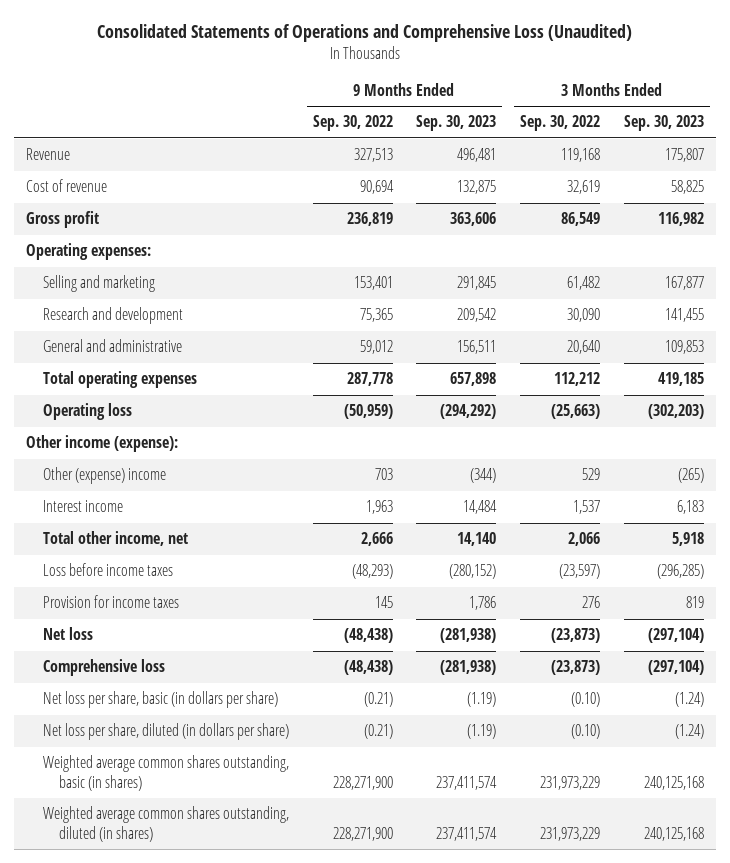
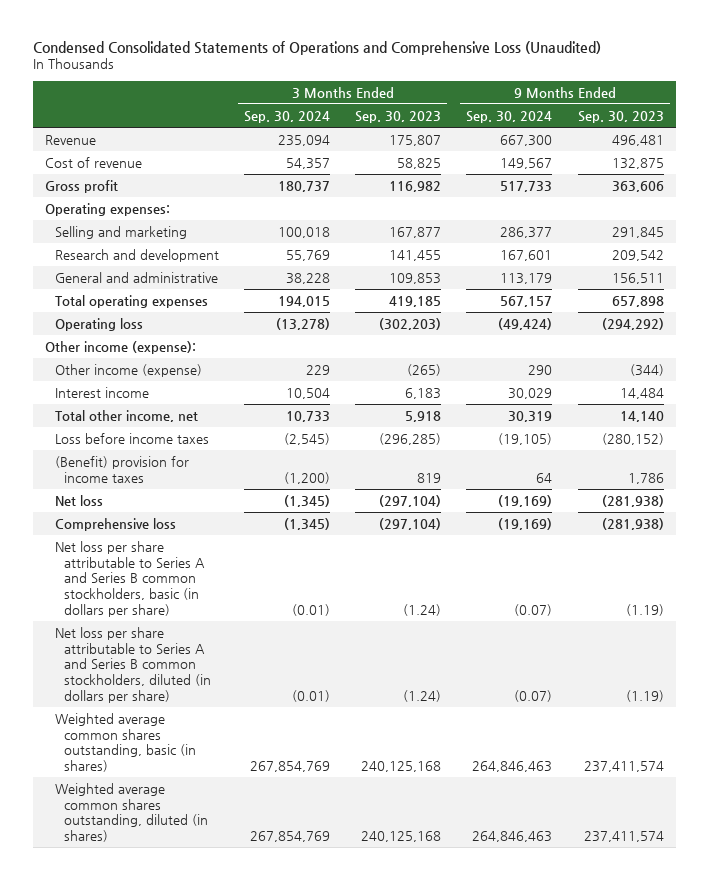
[97,24,633,43] Consolidated Statements of Operations and Comprehensive Loss (Unaudited) -> [32,40,601,55] Condensed Consolidated Statements of Operations and Comprehensive Loss (Unaudited)
[312,115,393,132] Sep. 30, 2022 -> none
[520,115,601,132] Sep. 30, 2022 -> none
none -> [243,110,330,123] Sep. 30, 2024
none -> [466,110,553,123] Sep. 30, 2024
[42,467,166,485] Other (expense) income -> [54,363,202,377] Other income (expense)
[42,595,179,609] Provision for income taxes -> [54,455,189,483] (Benefit) provision for income taxes
[42,691,278,709] Net loss per share, basic (in dollars per share) -> [54,540,205,617] Net loss per share attributable to Series A and Series B common stockholders, basic (in dollars per share)
[42,723,289,741] Net loss per share, diluted (in dollars per share) -> [54,626,211,703] Net loss per share attributable to Series A and Series B common stockholders, diluted (in dollars per share)

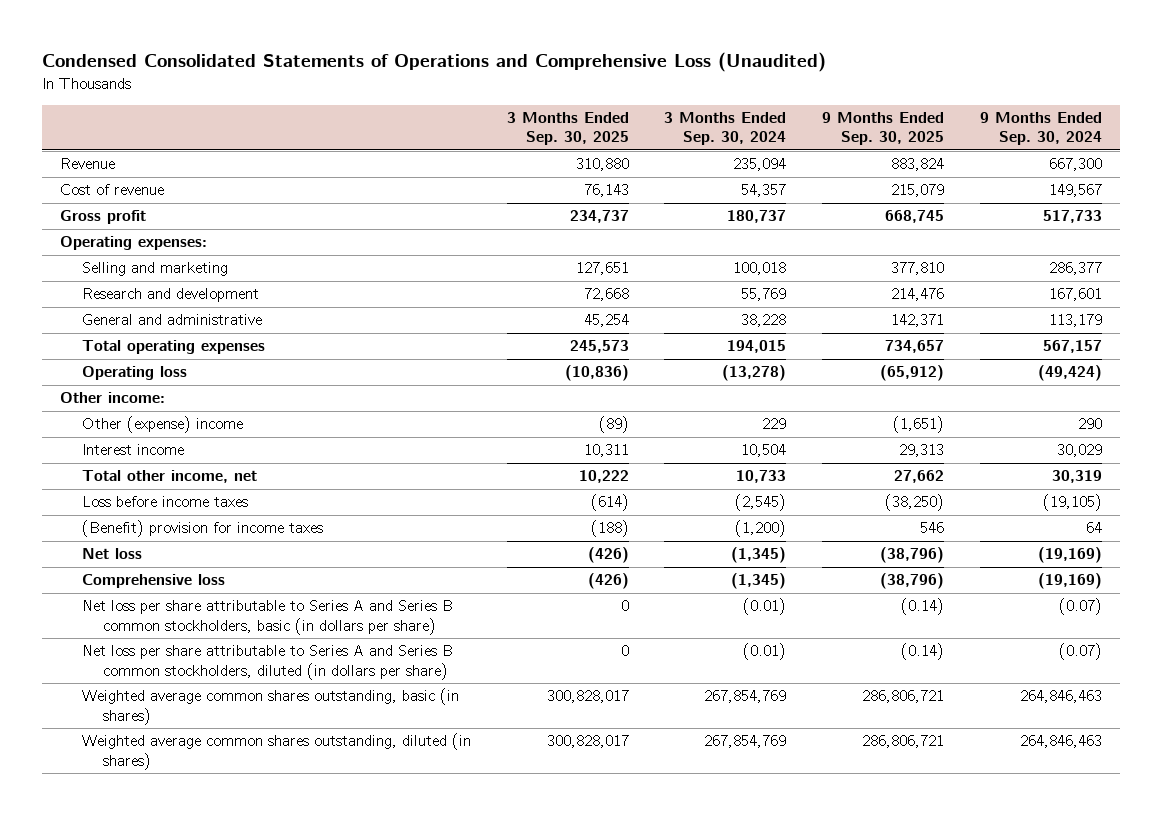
[355,110,442,123] Sep. 30, 2023 -> none
[577,110,664,123] Sep. 30, 2023 -> none
none -> [506,112,629,146] 3 Months Ended Sep. 30, 2025
none -> [822,112,945,146] 9 Months Ended Sep. 30, 2025
[45,340,197,354] Other income (expense): -> [60,392,166,404] Other income:
[54,363,202,377] Other income (expense) -> [81,416,243,434] Other (expense) income

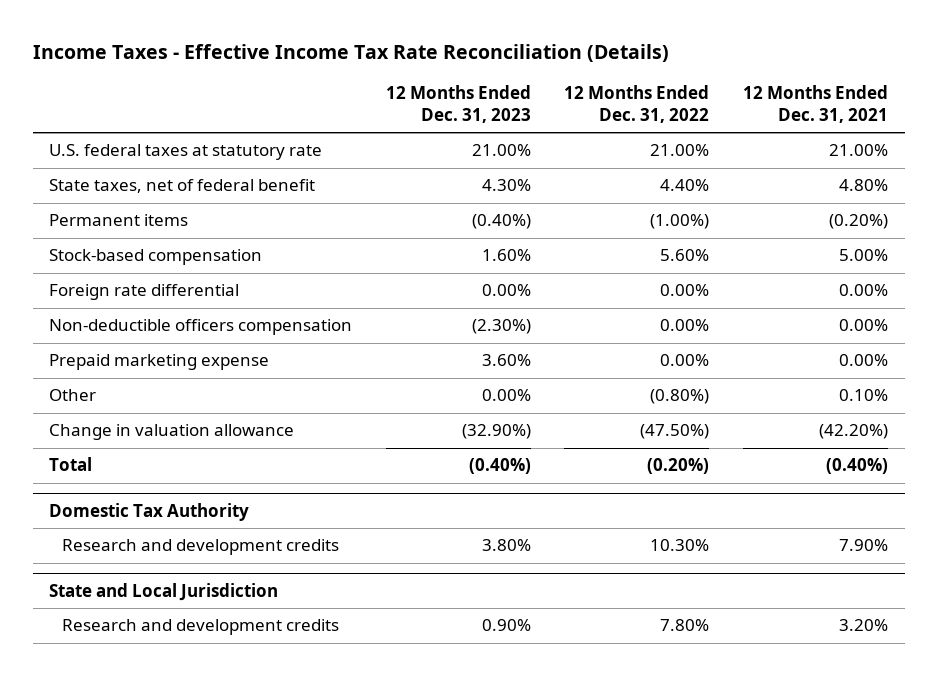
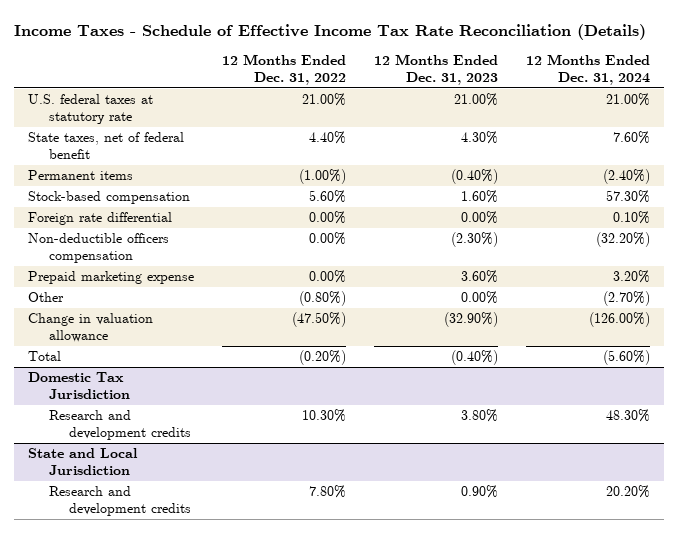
[32,43,669,62] Income Taxes - Effective Income Tax Rate Reconciliation (Details) -> [14,24,647,41] Income Taxes - Schedule of Effective Income Tax Rate Reconciliation (Details)
[742,85,888,123] 12 Months Ended Dec. 31, 2021 -> none
none -> [525,54,650,86] 12 Months Ended Dec. 31, 2024
[49,503,250,522] Domestic Tax Authority -> [28,372,130,400] Domestic Tax Jurisdiction

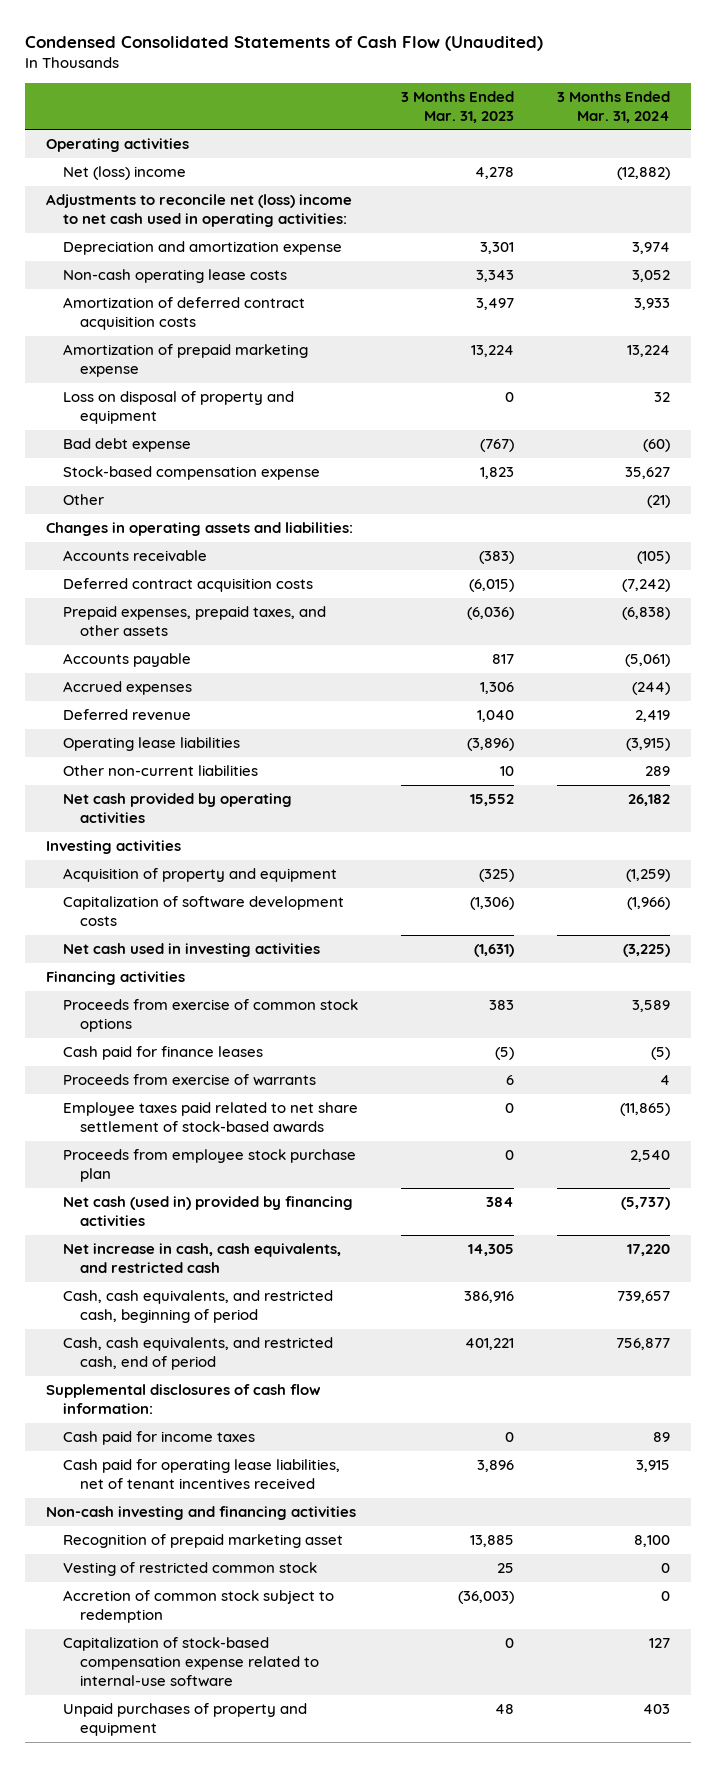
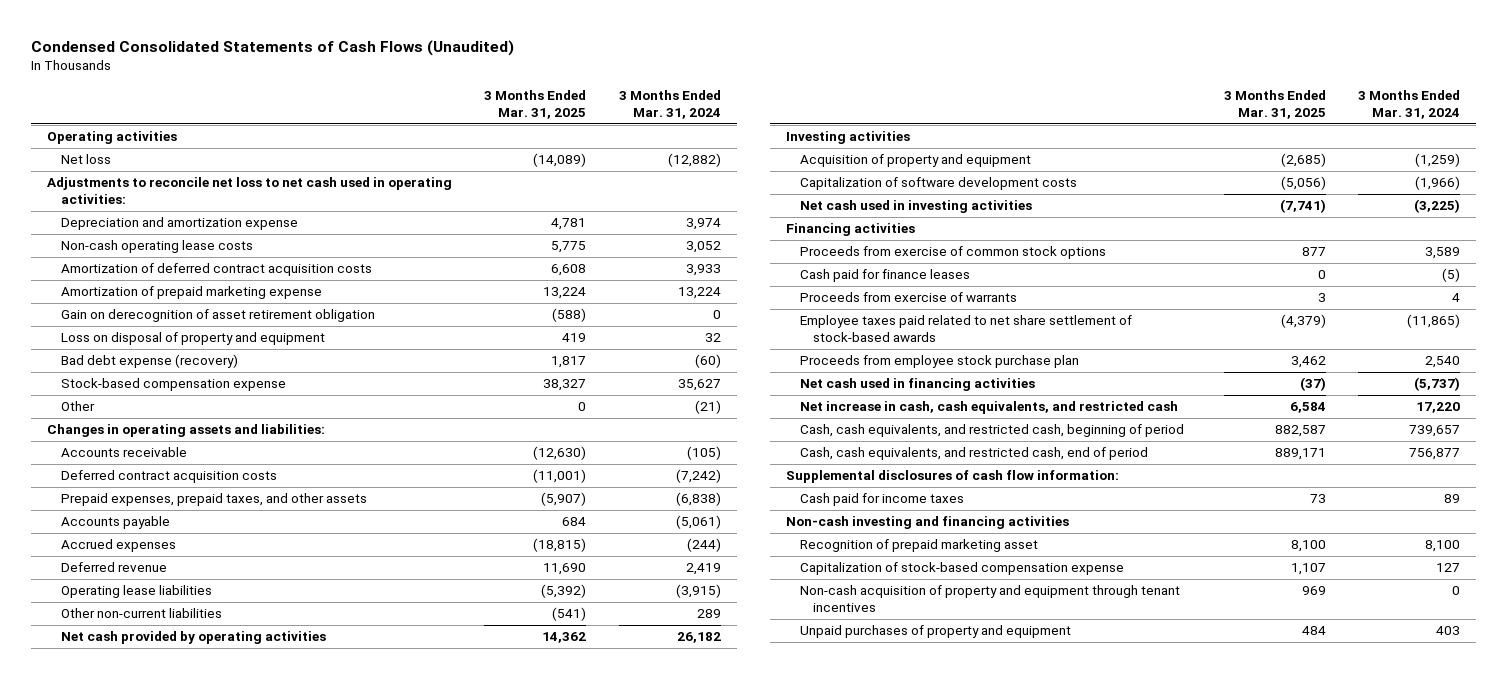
[24,35,543,51] Condensed Consolidated Statements of Cash Flow (Unaudited) -> [31,39,515,56] Condensed Consolidated Statements of Cash Flows (Unaudited)
[400,90,514,123] 3 Months Ended Mar. 31, 2023 -> none
none -> [484,89,587,119] 3 Months Ended Mar. 31, 2025
[63,166,187,181] Net (loss) income -> [60,154,111,165] Net loss
[46,194,353,228] Adjustments to reconcile net (loss) income to net cash used in operating activities: -> [47,177,453,205] Adjustments to reconcile net loss to net cash used in operating activities:
none -> [60,309,375,323] Gain on derecognition of asset retirement obligation
[63,438,192,453] Bad debt expense -> [60,354,238,369] Bad debt expense (recovery)
[63,1196,354,1227] Net cash (used in) provided by financing activities -> [799,378,1035,392] Net cash used in financing activities
[63,1459,341,1490] Cash paid for operating lease liabilities, net of tenant incentives received -> none
[63,1562,318,1577] Vesting of restricted common stock -> none
[63,1590,335,1624] Accretion of common stock subject to redemption -> none
[63,1637,320,1688] Capitalization of stock-based compensation expense related to internal-use software -> [799,562,1124,576] Capitalization of stock-based compensation expense
none -> [799,585,1180,613] Non-cash acquisition of property and equipment through tenant incentives

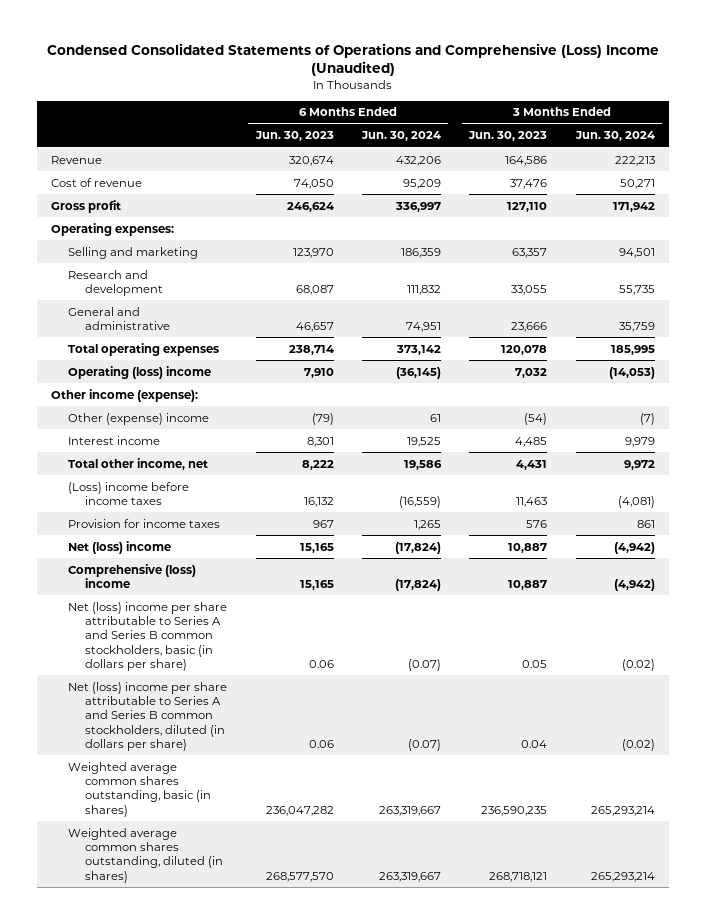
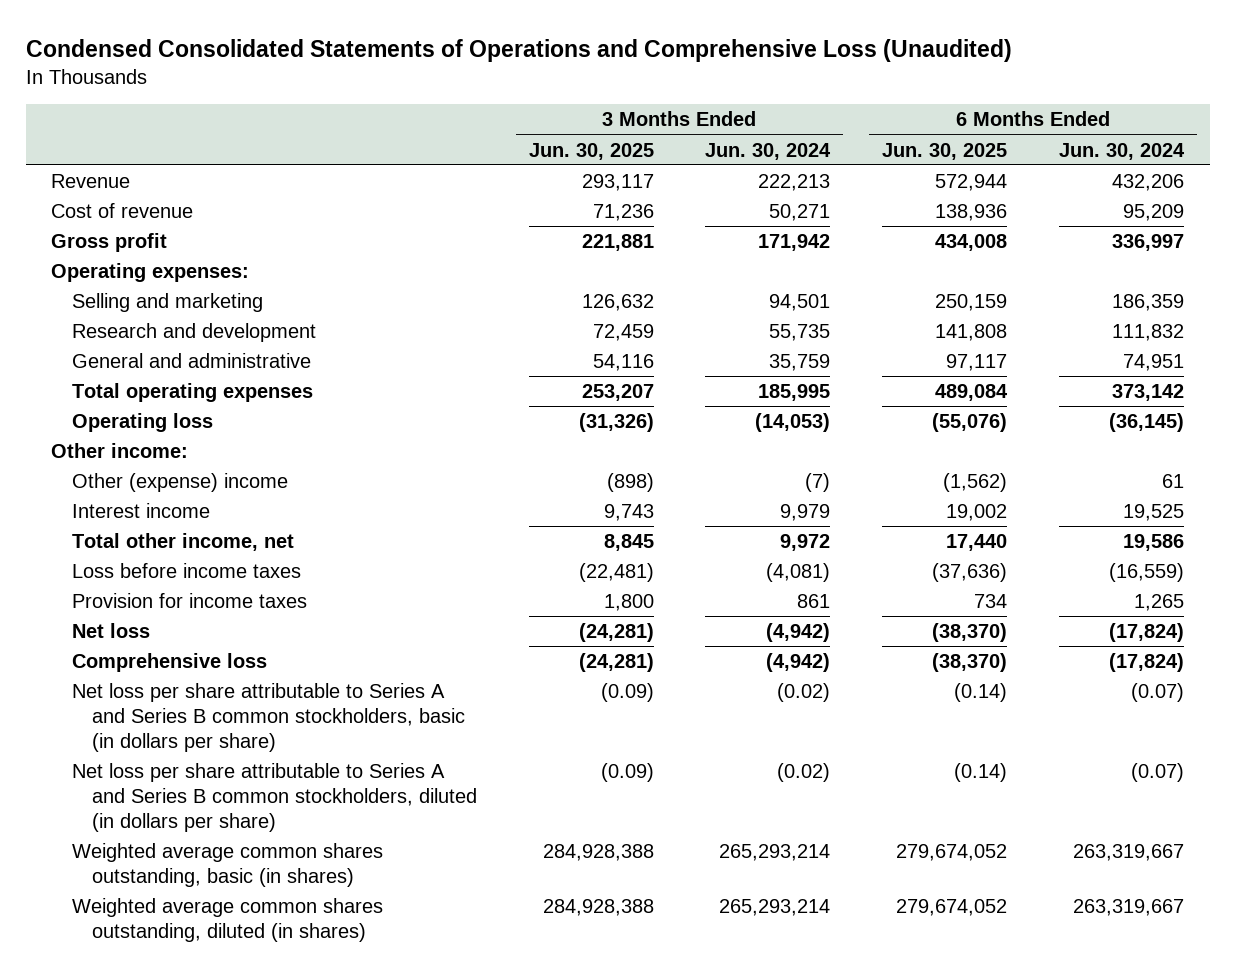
[46,42,659,77] Condensed Consolidated Statements of Operations and Comprehensive (Loss) Income (Unaudited) -> [25,38,1012,62] Condensed Consolidated Statements of Operations and Comprehensive Loss (Unaudited)
[254,131,334,142] Jun. 30, 2023 -> none
[468,131,548,142] Jun. 30, 2023 -> none
none -> [528,142,654,160] Jun. 30, 2025
none -> [882,142,1008,160] Jun. 30, 2025
[68,365,212,379] Operating (loss) income -> [71,413,213,433] Operating loss
[51,388,199,402] Other income (expense): -> [51,443,189,459] Other income:
[68,481,190,505] (Loss) income before income taxes -> [71,563,301,579] Loss before income taxes
[68,540,172,554] Net (loss) income -> [71,623,150,639] Net loss
[68,563,197,588] Comprehensive (loss) income -> [71,653,267,673] Comprehensive loss
[68,601,228,672] Net (loss) income per share attributable to Series A and Series B common stockholders, basic (in dollars per share) -> [71,683,465,752] Net loss per share attributable to Series A and Series B common stockholders, basic (in dollars per share)
[68,681,228,752] Net (loss) income per share attributable to Series A and Series B common stockholders, diluted (in dollars per share) -> [71,763,477,832] Net loss per share attributable to Series A and Series B common stockholders, diluted (in dollars per share)

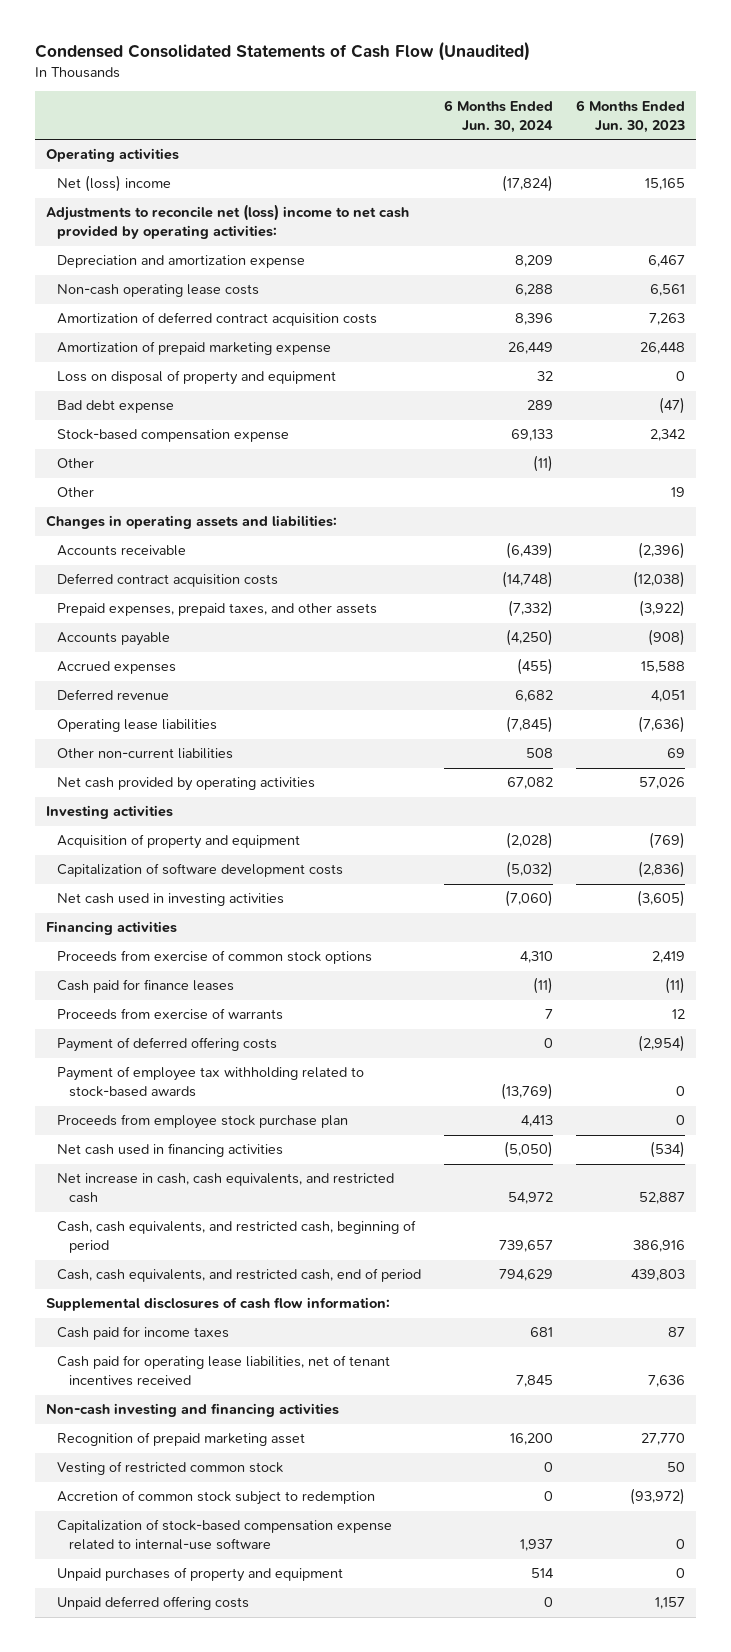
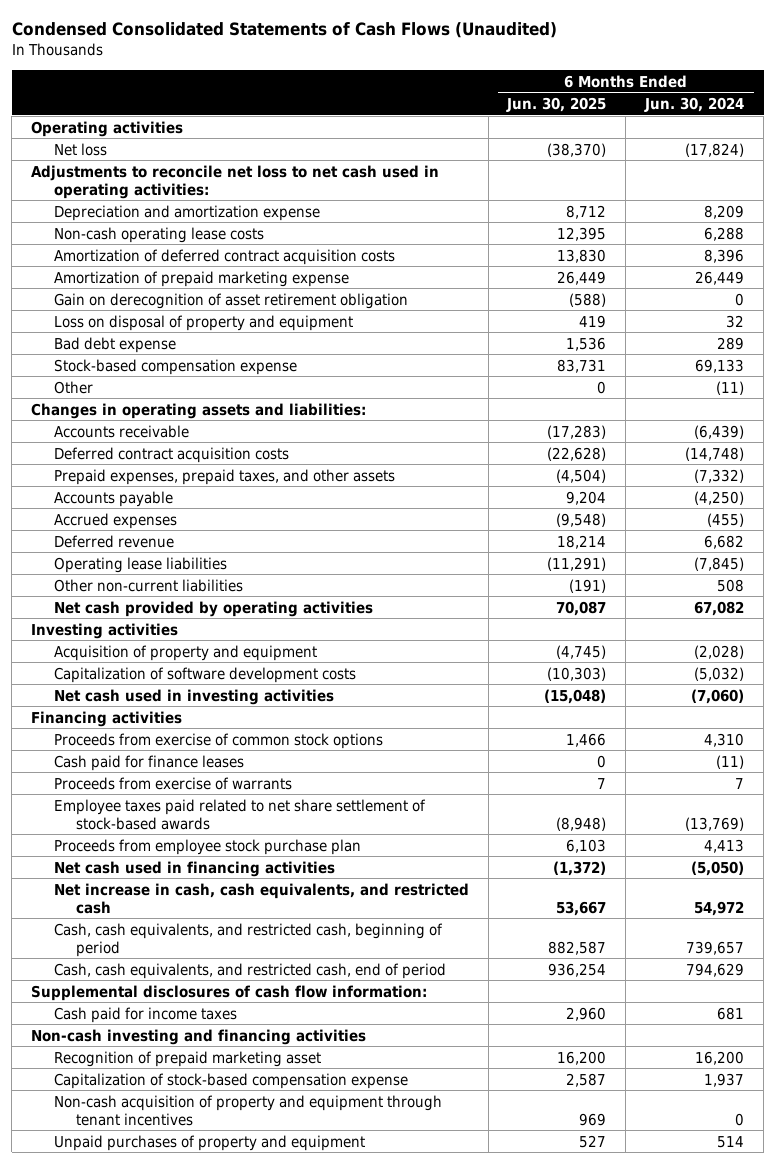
[34,41,530,62] Condensed Consolidated Statements of Cash Flow (Unaudited) -> [11,22,557,39] Condensed Consolidated Statements of Cash Flows (Unaudited)
[576,99,686,133] 6 Months Ended Jun. 30, 2023 -> none
none -> [506,97,607,113] Jun. 30, 2025
[57,175,172,193] Net (loss) income -> [53,142,107,156] Net loss
[45,204,409,240] Adjustments to reconcile net (loss) income to net cash provided by operating activities: -> [31,164,440,199] Adjustments to reconcile net loss to net cash used in operating activities:
none -> [53,292,408,309] Gain on derecognition of asset retirement obligation
[57,487,95,498] Other -> none
[57,1037,278,1053] Payment of deferred offering costs -> none
[57,1066,365,1098] Payment of employee tax withholding related to stock-based awards -> [53,798,426,830] Employee taxes paid related to net share settlement of stock-based awards
[57,1355,391,1387] Cash paid for operating lease liabilities, net of tenant incentives received -> none
[57,1461,284,1476] Vesting of restricted common stock -> none
[57,1490,376,1506] Accretion of common stock subject to redemption -> none
[57,1519,393,1551] Capitalization of stock-based compensation expense related to internal-use software -> [53,1072,408,1089] Capitalization of stock-based compensation expense
none -> [53,1094,442,1126] Non-cash acquisition of property and equipment through tenant incentives
[57,1596,250,1611] Unpaid deferred offering costs -> none

